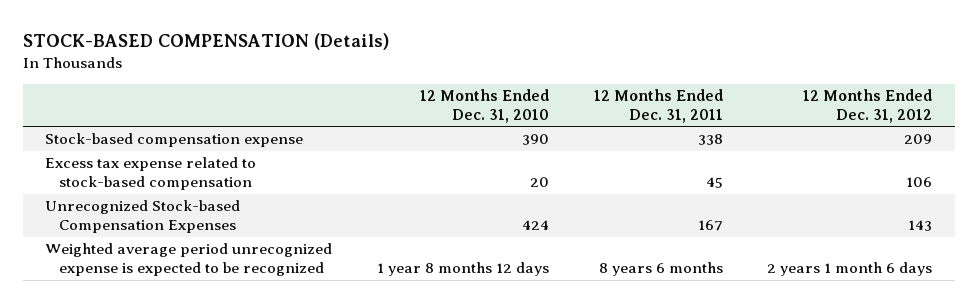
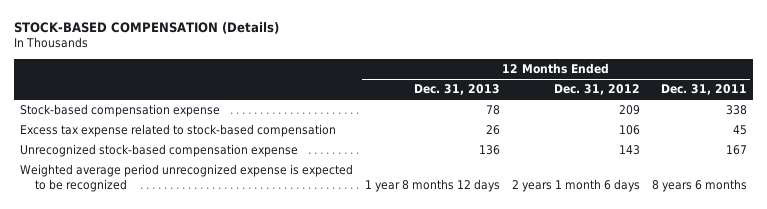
[419,89,549,123] 12 Months Ended Dec. 31, 2010 -> none
none -> [413,84,500,96] Dec. 31, 2013
[45,200,241,233] Unrecognized Stock-based Compensation Expenses -> [20,144,299,158] Unrecognized stock-based compensation expense

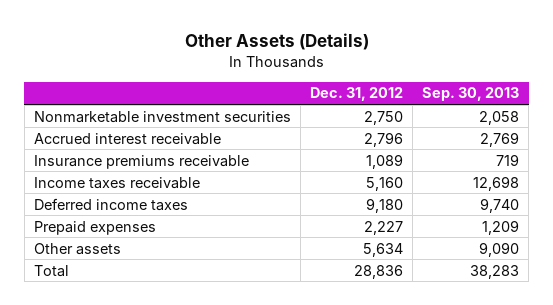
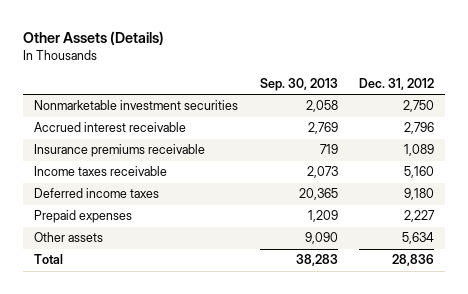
[473,175,520,191] 12,698 -> [306,166,338,179] 2,073
[480,197,520,213] 9,740 -> [298,188,338,201] 20,365

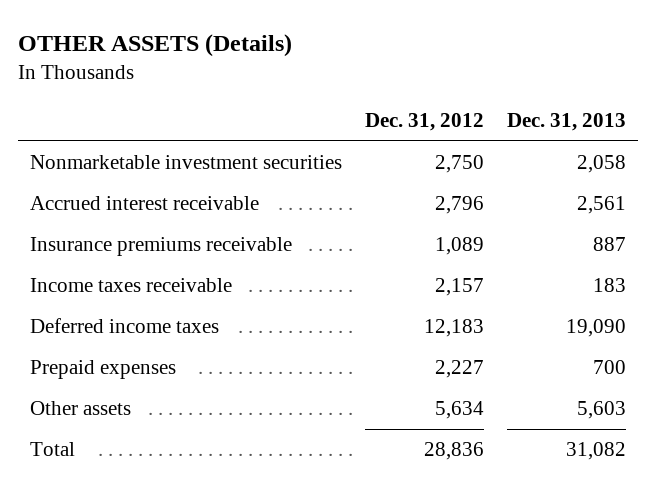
[23,30,165,45] Other Assets (Details) -> [17,33,292,57] OTHER ASSETS (Details)
[259,78,338,92] Sep. 30, 2013 -> none
none -> [507,113,627,132] Dec. 31, 2013
[404,166,435,179] 5,160 -> [434,278,484,297] 2,157
[404,188,435,201] 9,180 -> [423,319,484,338] 12,183

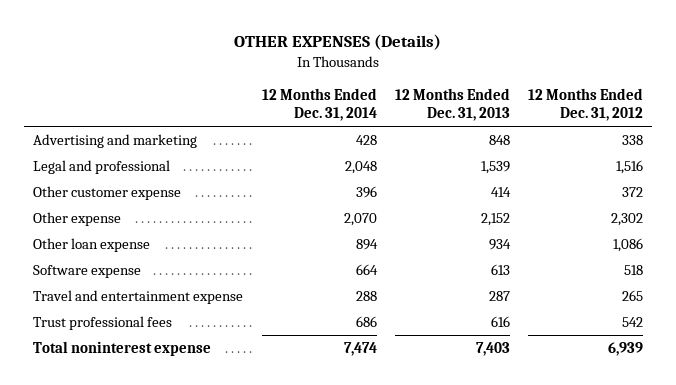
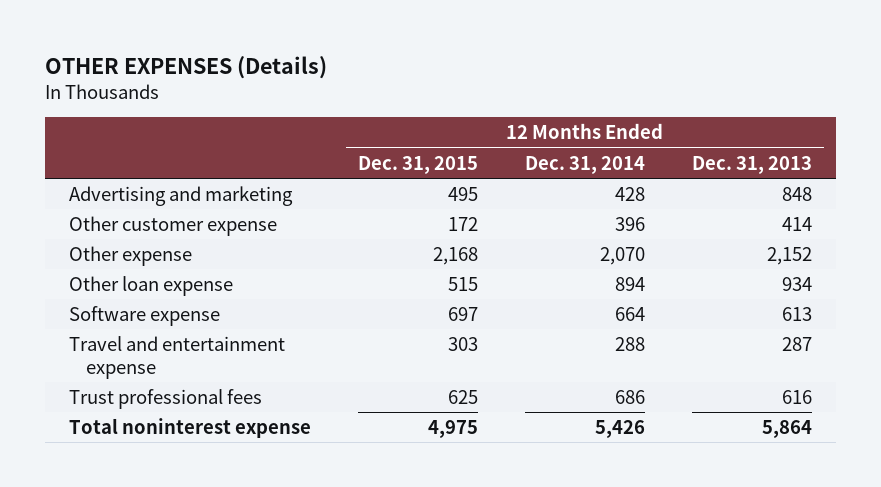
[528,88,644,122] 12 Months Ended Dec. 31, 2012 -> none
none -> [357,155,478,174] Dec. 31, 2015
[33,160,171,175] Legal and professional -> none
[343,342,377,357] 7,474 -> [595,419,646,438] 5,426
[475,342,510,357] 7,403 -> [762,419,813,438] 5,864

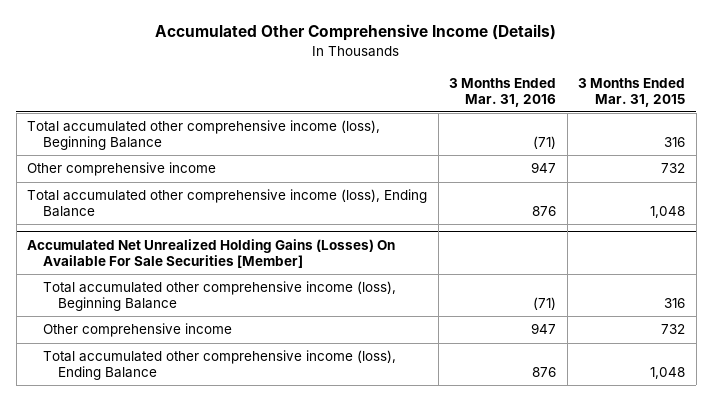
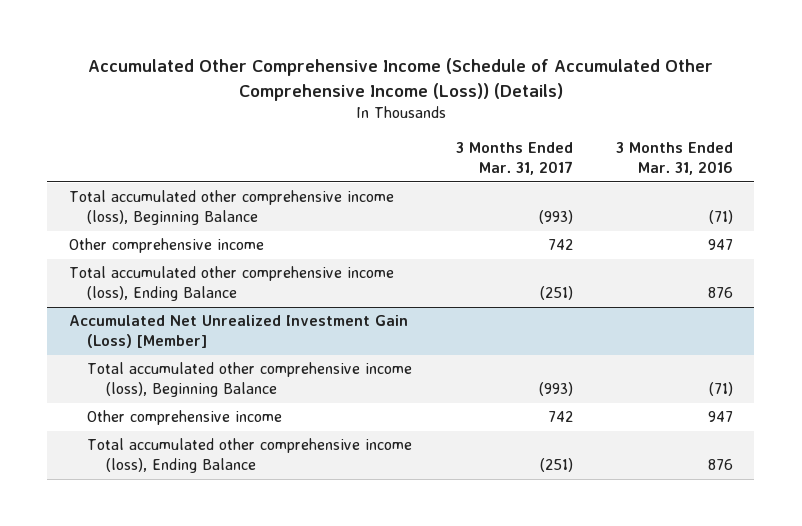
[155,24,557,42] Accumulated Other Comprehensive Income (Details) -> [87,57,713,101] Accumulated Other Comprehensive Income (Schedule of Accumulated Other Comprehensive Income (Loss)) (Details)
[578,77,686,107] 3 Months Ended Mar. 31, 2015 -> none
none -> [455,141,573,176] 3 Months Ended Mar. 31, 2017
[27,239,396,269] Accumulated Net Unrealized Holding Gains (Losses) On Available For Sale Securities [Member] -> [69,315,409,349] Accumulated Net Unrealized Investment Gain (Loss) [Member]

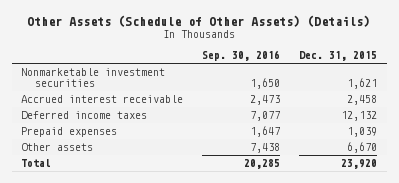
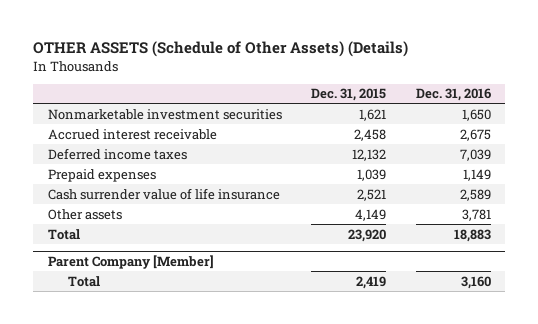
[27,14,371,27] Other Assets (Schedule of Other Assets) (Details) -> [33,41,409,58] OTHER ASSETS (Schedule of Other Assets) (Details)
[202,50,281,62] Sep. 30, 2016 -> none
none -> [415,88,491,102] Dec. 31, 2016
none -> [47,187,280,200] Cash surrender value of life insurance
[347,142,378,154] 6,670 -> [355,208,387,221] 4,149
none -> [47,255,214,270] Parent Company [Member]
none -> [67,275,100,287] Total

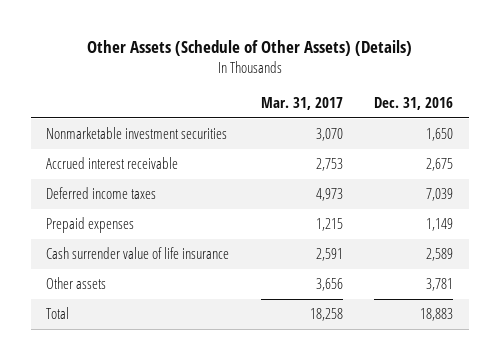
[33,41,409,58] OTHER ASSETS (Schedule of Other Assets) (Details) -> [86,40,412,57] Other Assets (Schedule of Other Assets) (Details)
[311,88,387,102] Dec. 31, 2015 -> none
none -> [260,97,343,111] Mar. 31, 2017
[47,255,214,270] Parent Company [Member] -> none
[67,275,100,287] Total -> none

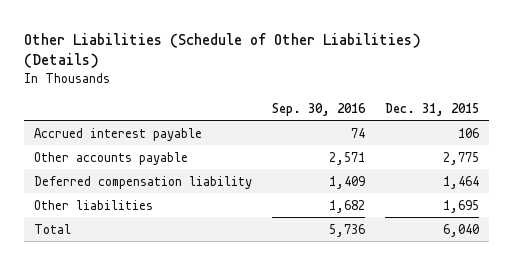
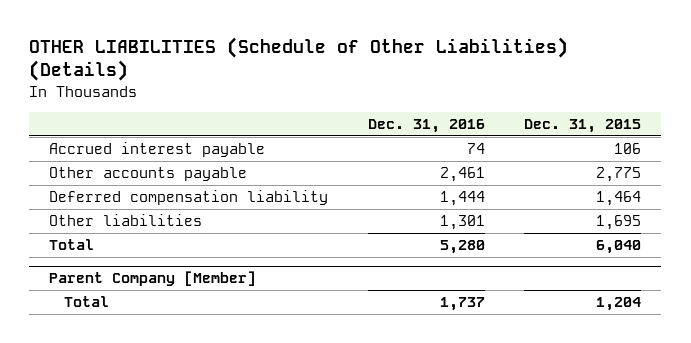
[24,32,422,69] Other Liabilities (Schedule of Other Liabilities) (Details) -> [29,36,569,82] OTHER LIABILITIES (Schedule of Other Liabilities) (Details)
[272,102,367,116] Sep. 30, 2016 -> none
none -> [367,119,485,134] Dec. 31, 2016
none -> [49,271,257,287] Parent Company [Member]
none -> [64,296,110,308] Total

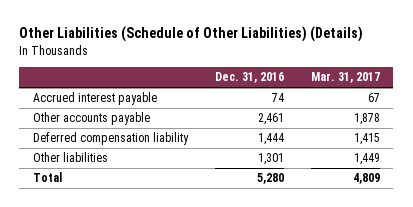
[29,36,569,82] OTHER LIABILITIES (Schedule of Other Liabilities) (Details) -> [19,26,364,43] Other Liabilities (Schedule of Other Liabilities) (Details)
[524,119,642,134] Dec. 31, 2015 -> none
none -> [310,72,380,84] Mar. 31, 2017
[49,271,257,287] Parent Company [Member] -> none
[64,296,110,308] Total -> none

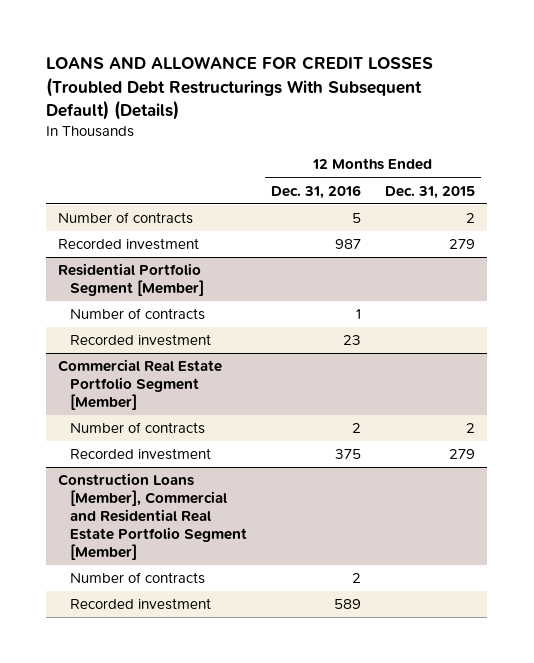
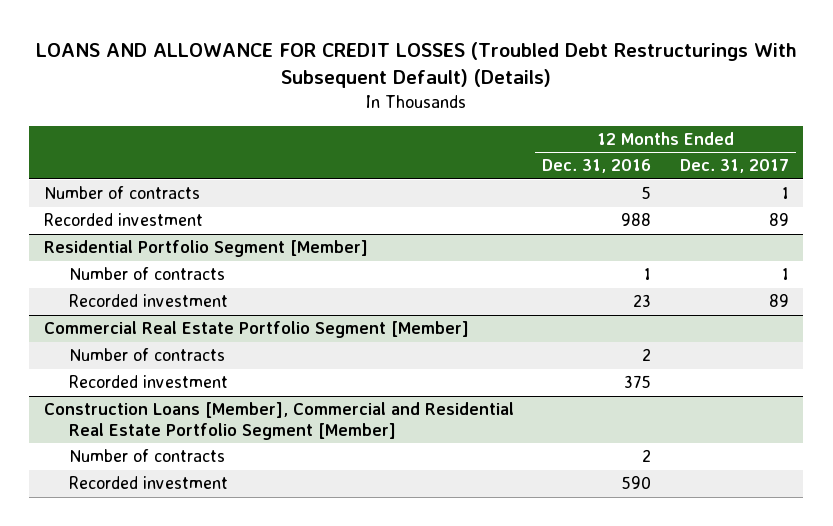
[385,185,476,199] Dec. 31, 2015 -> none
none -> [680,159,790,174] Dec. 31, 2017
[335,239,362,250] 987 -> [621,213,652,227] 988
[334,599,362,610] 589 -> [621,476,652,490] 590

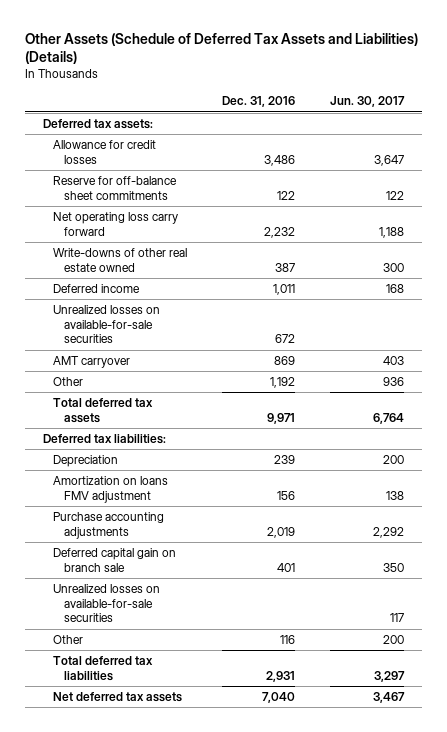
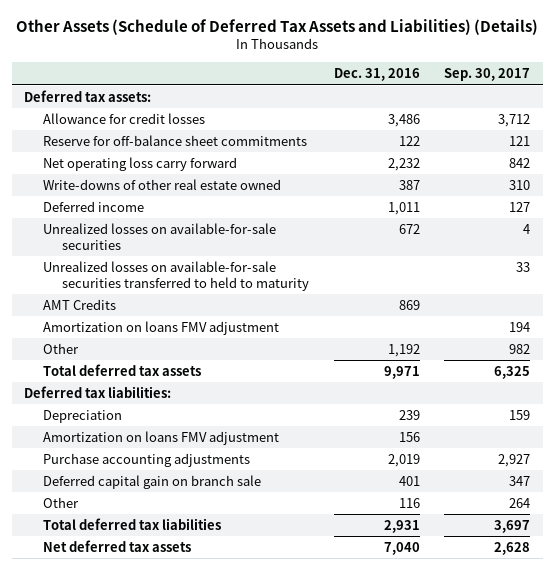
[330,96,406,108] Jun. 30, 2017 -> none
none -> [444,68,531,82] Sep. 30, 2017
none -> [43,260,310,291] Unrealized losses on available-for-sale securities transferred to held to maturity
[53,356,131,369] AMT carryover -> [43,298,117,310] AMT Credits
none -> [43,320,280,335] Amortization on loans FMV adjustment
[53,584,161,623] Unrealized losses on available-for-sale securities -> none

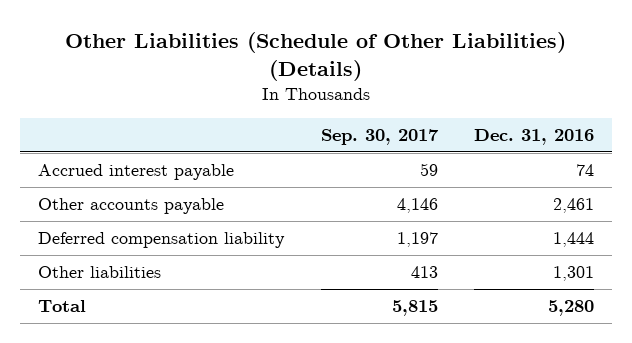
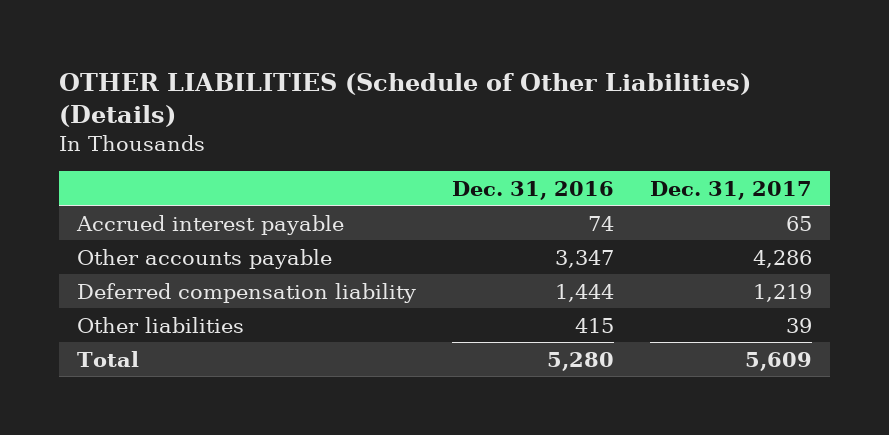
[65,31,567,81] Other Liabilities (Schedule of Other Liabilities) (Details) -> [59,72,752,127] OTHER LIABILITIES (Schedule of Other Liabilities) (Details)
[320,129,439,146] Sep. 30, 2017 -> none
none -> [649,180,812,200] Dec. 31, 2017
[553,198,595,214] 2,461 -> [554,249,614,268] 3,347
[553,266,595,282] 1,301 -> [574,317,614,333] 415

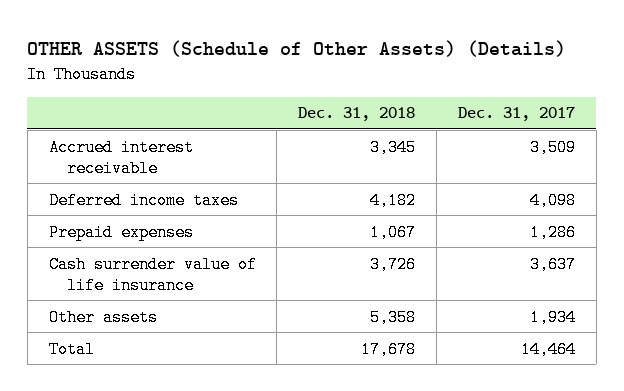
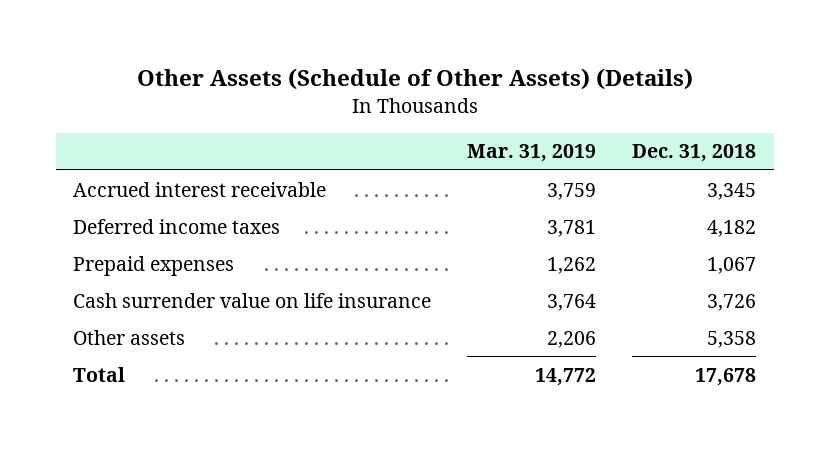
[27,39,567,57] OTHER ASSETS (Schedule of Other Assets) (Details) -> [136,68,693,91] Other Assets (Schedule of Other Assets) (Details)
[457,107,575,122] Dec. 31, 2017 -> none
none -> [467,144,597,163] Mar. 31, 2019
[48,255,257,294] Cash surrender value of life insurance -> [73,292,432,308] Cash surrender value on life insurance

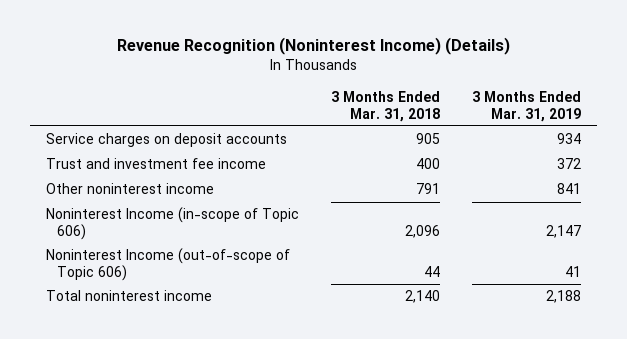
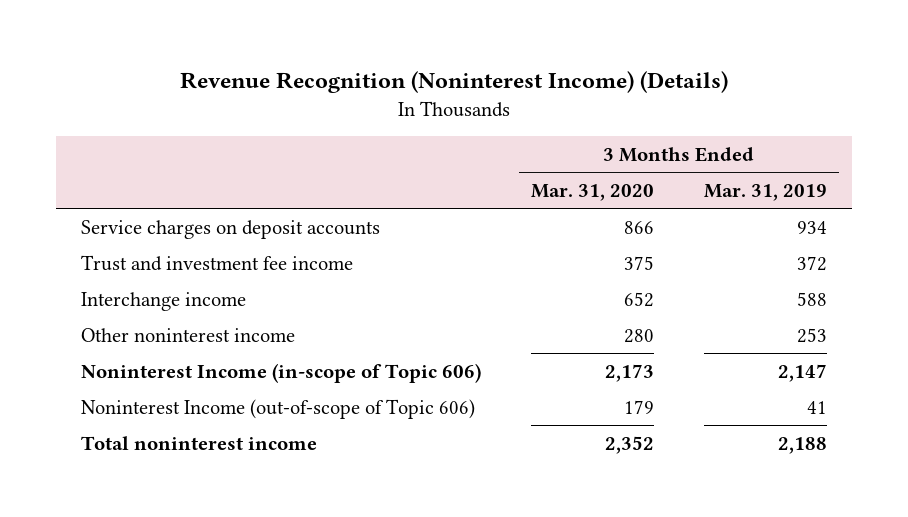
[331,90,441,122] 3 Months Ended Mar. 31, 2018 -> none
none -> [531,183,655,201] Mar. 31, 2020
none -> [81,291,247,311] Interchange income
[557,183,582,195] 841 -> [796,327,827,343] 253

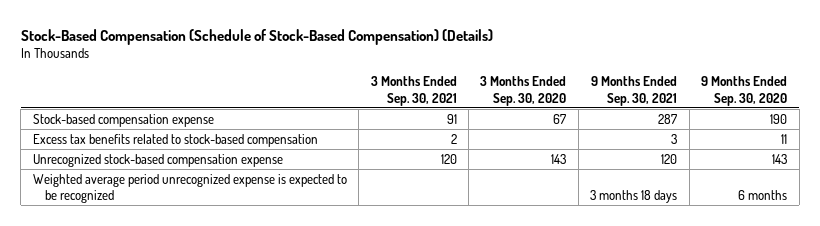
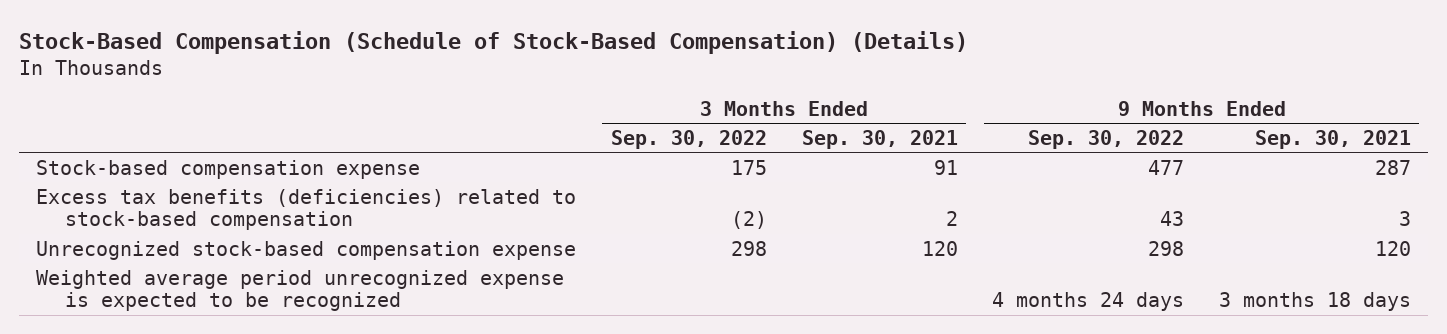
[480,76,567,106] 3 Months Ended Sep. 30, 2020 -> none
[701,76,788,106] 9 Months Ended Sep. 30, 2020 -> none
none -> [610,129,767,149] Sep. 30, 2022
none -> [1028,129,1185,149] Sep. 30, 2022
[32,133,318,147] Excess tax benefits related to stock-based compensation -> [36,188,577,231] Excess tax benefits (deficiencies) related to stock-based compensation

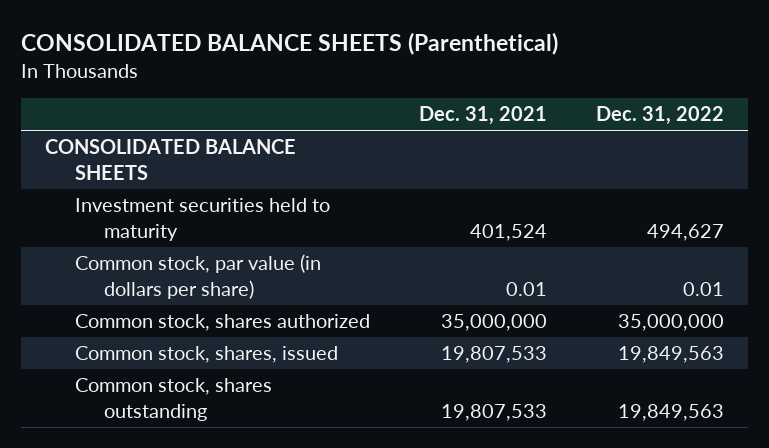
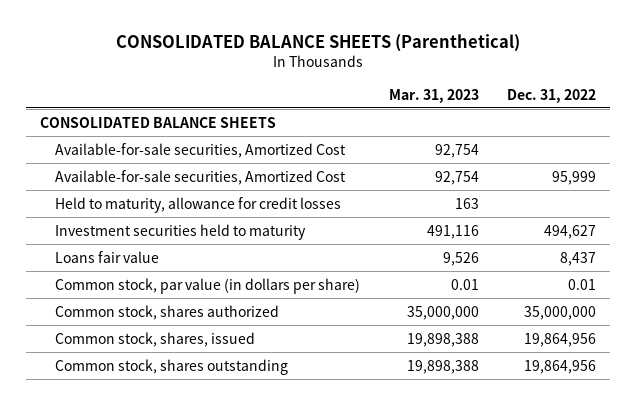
[418,106,547,126] Dec. 31, 2021 -> none
none -> [388,88,479,103] Mar. 31, 2023
none -> [55,142,347,158] Available-for-sale securities, Amortized Cost
none -> [55,169,347,185] Available-for-sale securities, Amortized Cost
none -> [55,196,342,213] Held to maturity, allowance for credit losses
none -> [55,250,160,263] Loans fair value
[617,346,724,364] 19,849,563 -> [524,332,597,347] 19,864,956
[617,403,724,421] 19,849,563 -> [524,359,597,374] 19,864,956

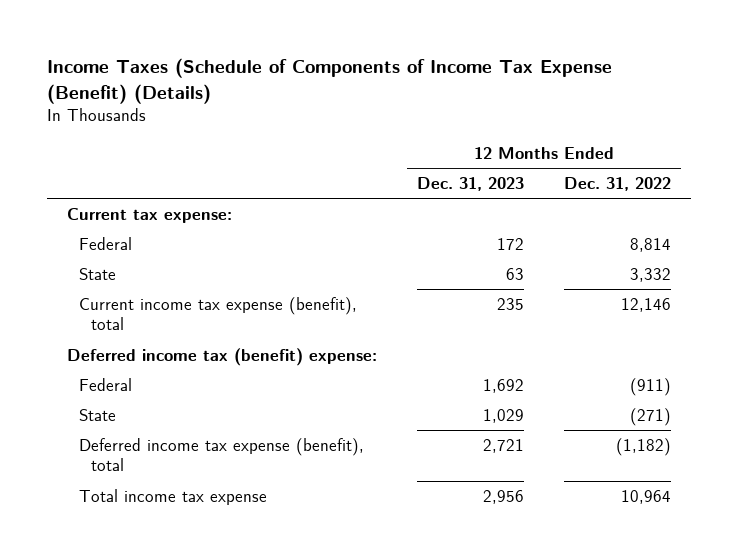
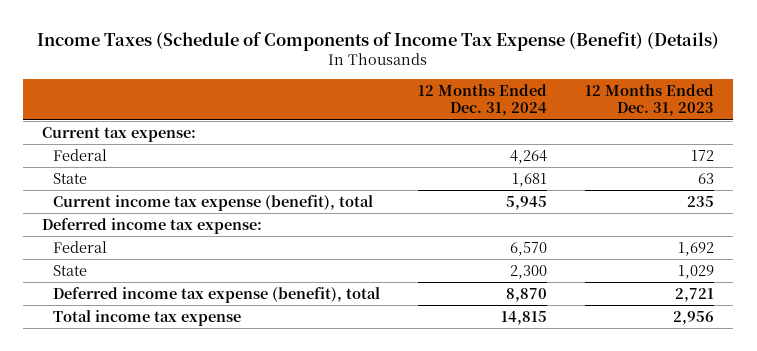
[563,177,671,192] Dec. 31, 2022 -> none
none -> [418,83,548,117] 12 Months Ended Dec. 31, 2024
[66,347,377,366] Deferred income tax (benefit) expense: -> [42,217,263,234] Deferred income tax expense:

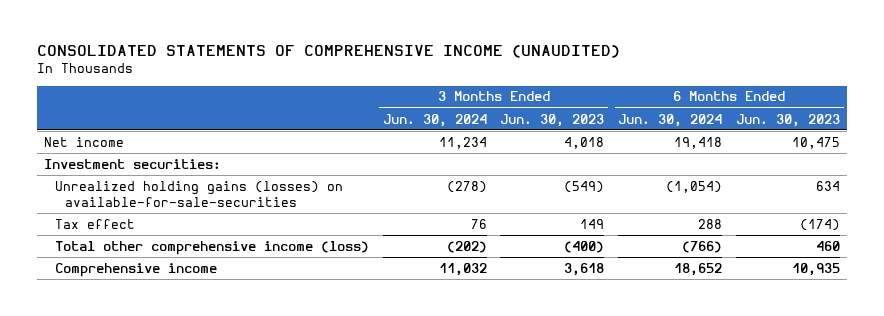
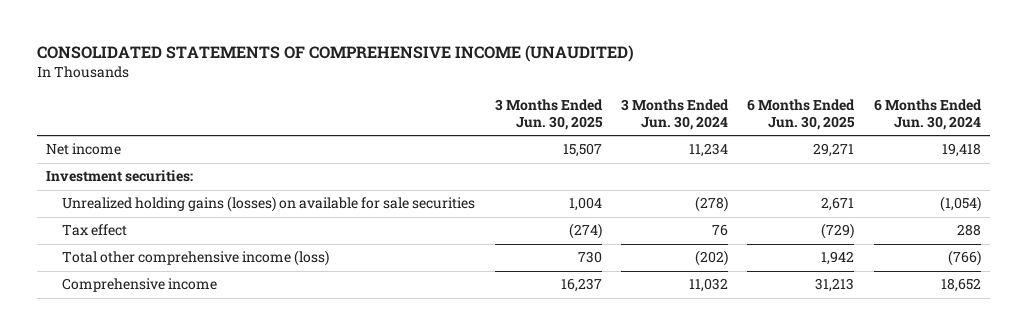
[500,113,605,127] Jun. 30, 2023 -> none
[736,113,841,127] Jun. 30, 2023 -> none
none -> [494,99,603,130] 3 Months Ended Jun. 30, 2025
none -> [747,99,856,130] 6 Months Ended Jun. 30, 2025
[54,180,343,207] Unrealized holding gains (losses) on available-for-sale-securities -> [62,196,476,213] Unrealized holding gains (losses) on available for sale securities

